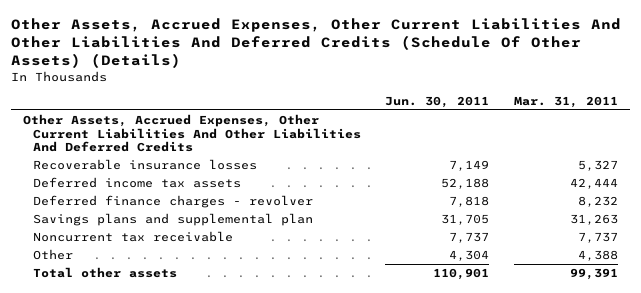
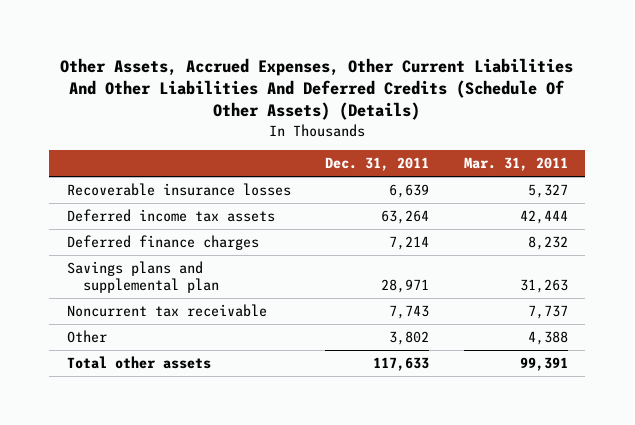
[385,95,490,108] Jun. 30, 2011 -> none
none -> [325,157,430,172] Dec. 31, 2011
[23,113,362,153] Other Assets, Accrued Expenses, Other Current Liabilities And Other Liabilities And Deferred Credits -> none
[33,194,314,208] Deferred finance charges - revolver -> [66,234,259,250] Deferred finance charges

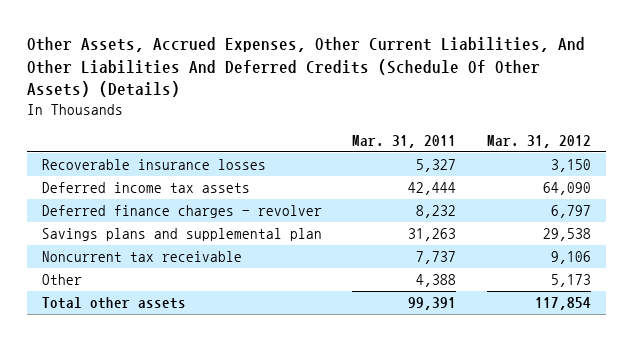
[60,57,574,121] Other Assets, Accrued Expenses, Other Current Liabilities And Other Liabilities And Deferred Credits (Schedule Of Other Assets) (Details) -> [26,37,585,98] Other Assets, Accrued Expenses, Other Current Liabilities, And Other Liabilities And Deferred Credits (Schedule Of Other Assets) (Details)
[325,157,430,172] Dec. 31, 2011 -> none
none -> [486,134,591,148] Mar. 31, 2012
[66,234,259,250] Deferred finance charges -> [41,205,322,219] Deferred finance charges - revolver

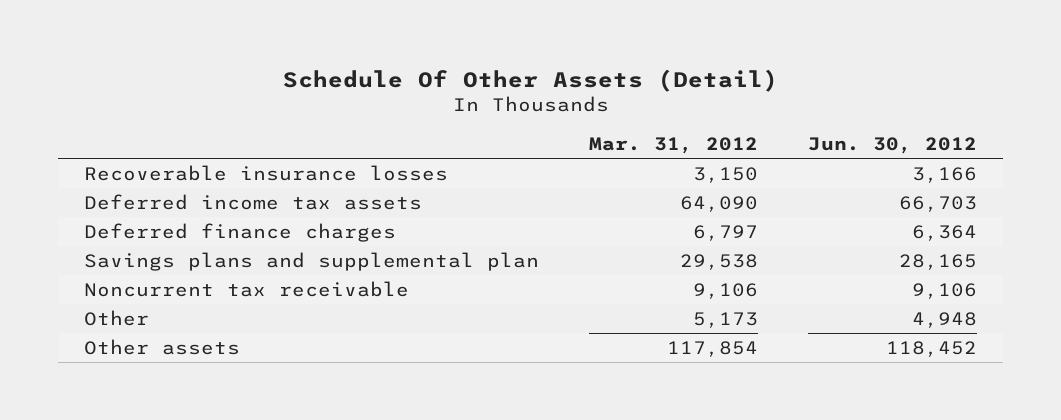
[26,37,585,98] Other Assets, Accrued Expenses, Other Current Liabilities, And Other Liabilities And Deferred Credits (Schedule Of Other Assets) (Details) -> [282,68,778,92] Schedule Of Other Assets (Detail)
[352,134,457,148] Mar. 31, 2011 -> none
none -> [808,137,978,155] Jun. 30, 2012
[41,205,322,219] Deferred finance charges - revolver -> [83,222,396,242] Deferred finance charges
[41,297,186,310] Total other assets -> [83,338,240,355] Other assets

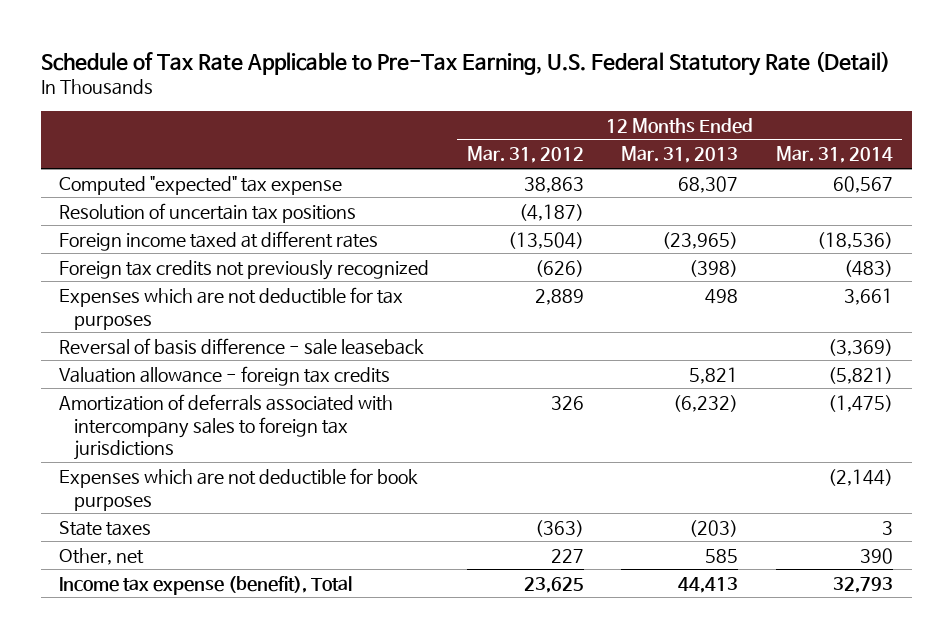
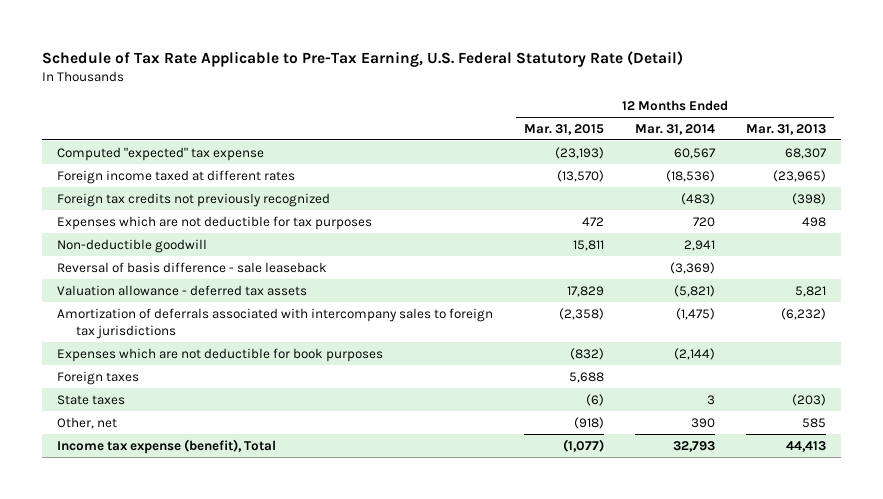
[466,146,584,164] Mar. 31, 2012 -> none
none -> [523,123,604,135] Mar. 31, 2015
[59,202,357,223] Resolution of uncertain tax positions -> none
[843,287,893,305] 3,661 -> [692,216,715,227] 720
none -> [56,238,207,253] Non-deductible goodwill
[59,365,391,386] Valuation allowance - foreign tax credits -> [56,284,307,296] Valuation allowance - deferred tax assets
none -> [56,370,139,385] Foreign taxes

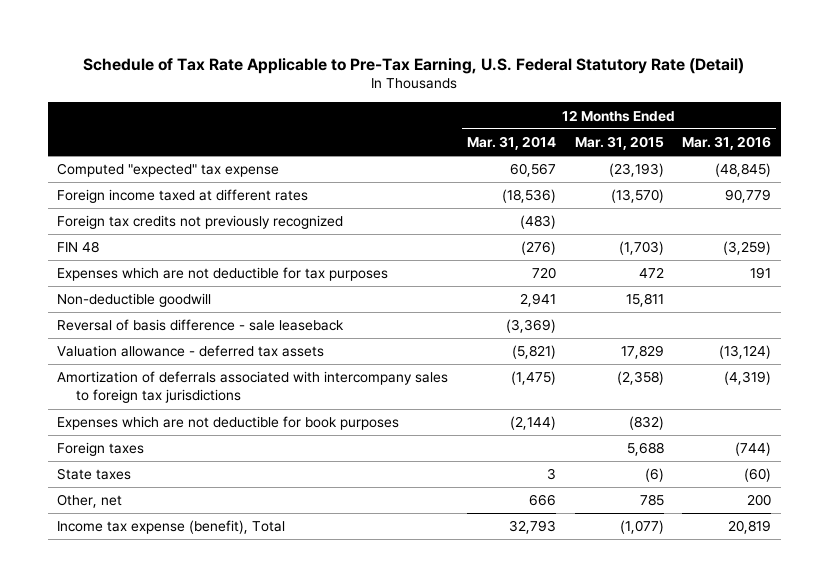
[745,123,826,135] Mar. 31, 2013 -> none
none -> [682,136,772,151] Mar. 31, 2016
none -> [57,241,100,254] FIN 48
[573,416,604,429] (918) -> [639,494,664,507] 785
[690,417,715,428] 390 -> [529,494,557,507] 666

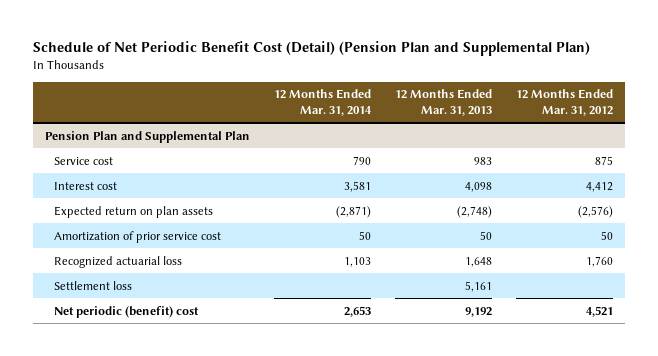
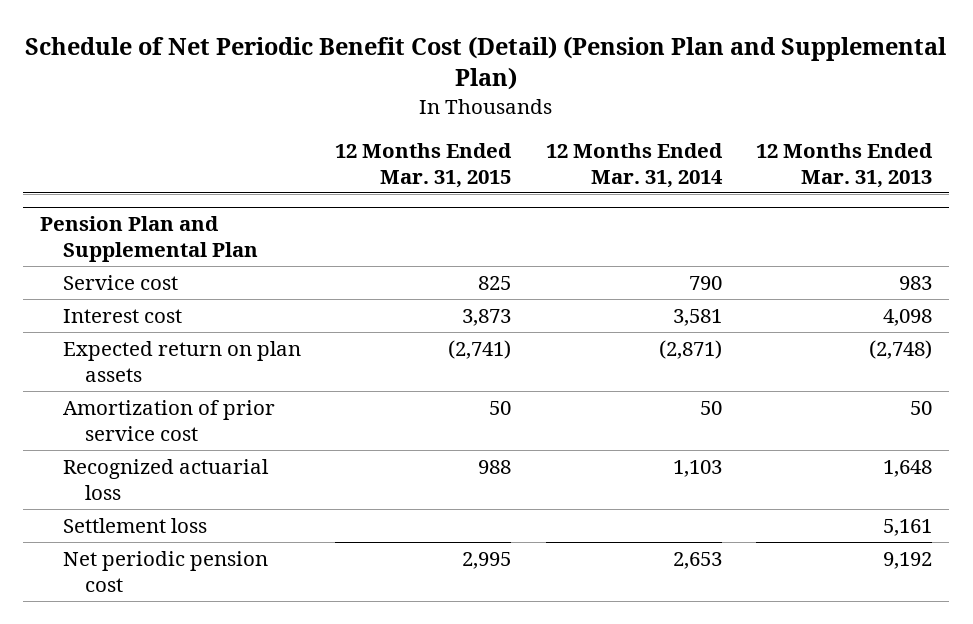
[515,89,613,116] 12 Months Ended Mar. 31, 2012 -> none
none -> [335,142,513,188] 12 Months Ended Mar. 31, 2015
[53,305,199,318] Net periodic (benefit) cost -> [62,550,268,592] Net periodic pension cost

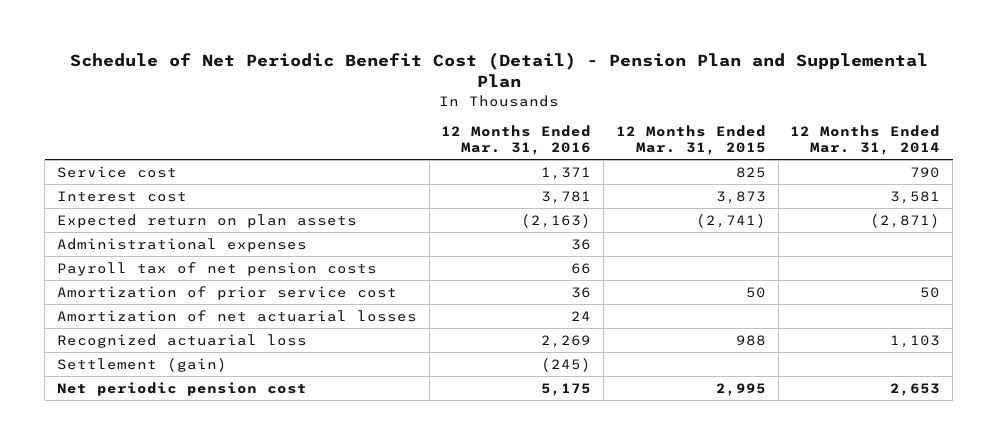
[25,35,947,91] Schedule of Net Periodic Benefit Cost (Detail) (Pension Plan and Supplemental Plan) -> [69,51,928,89] Schedule of Net Periodic Benefit Cost (Detail) - Pension Plan and Supplemental Plan
[756,142,934,188] 12 Months Ended Mar. 31, 2013 -> none
none -> [441,124,592,156] 12 Months Ended Mar. 31, 2016
[40,215,258,263] Pension Plan and Supplemental Plan -> none
none -> [56,237,307,252] Administrational expenses
none -> [56,261,377,276] Payroll tax of net pension costs
none -> [56,309,417,322] Amortization of net actuarial losses
[62,517,207,533] Settlement loss -> [56,357,227,372] Settlement (gain)

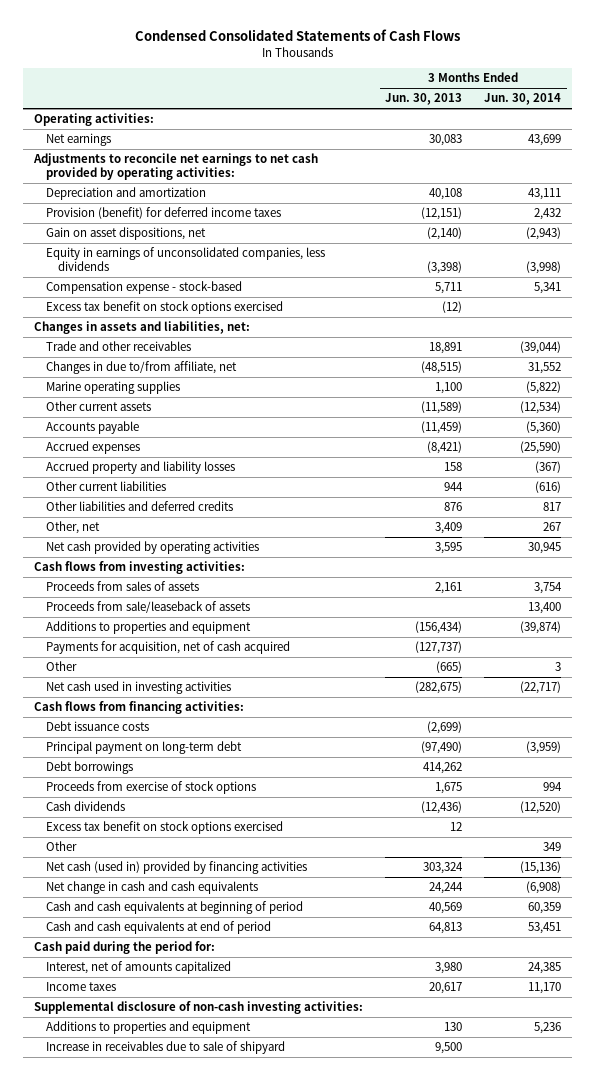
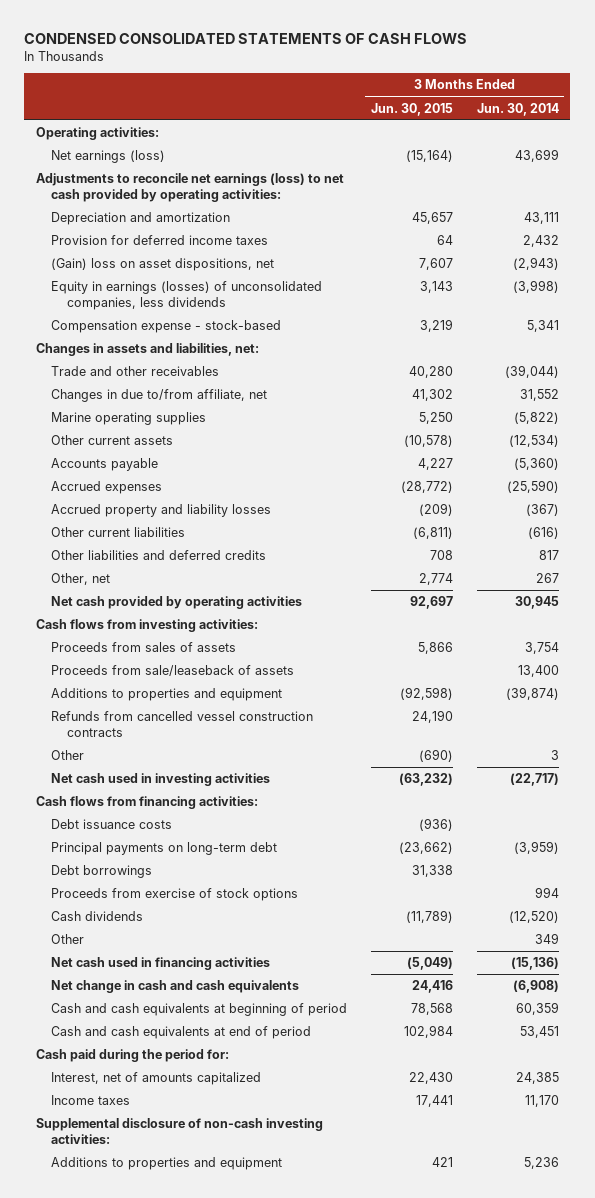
[134,29,460,42] Condensed Consolidated Statements of Cash Flows -> [24,32,468,44] CONDENSED CONSOLIDATED STATEMENTS OF CASH FLOWS
[385,93,463,106] Jun. 30, 2013 -> none
none -> [370,102,453,116] Jun. 30, 2015
[46,133,112,147] Net earnings -> [51,150,166,164] Net earnings (loss)
[33,153,319,181] Adjustments to reconcile net earnings to net cash provided by operating activities: -> [35,173,344,202] Adjustments to reconcile net earnings (loss) to net cash provided by operating activities:
[46,207,282,220] Provision (benefit) for deferred income taxes -> [51,235,269,246] Provision for deferred income taxes
[46,227,207,241] Gain on asset dispositions, net -> [51,258,275,272] (Gain) loss on asset dispositions, net
[46,247,326,272] Equity in earnings of unconsolidated companies, less dividends -> [51,281,323,310] Equity in earnings (losses) of unconsolidated companies, less dividends
[46,301,284,315] Excess tax benefit on stock options exercised -> none
[46,641,291,655] Payments for acquisition, net of cash acquired -> none
none -> [51,711,314,737] Refunds from cancelled vessel construction contracts
[46,741,243,755] Principal payment on long-term debt -> [51,842,278,856] Principal payments on long-term debt
[46,821,284,835] Excess tax benefit on stock options exercised -> none
[46,861,308,875] Net cash (used in) provided by financing activities -> [51,957,271,971] Net cash used in financing activities
[46,1041,286,1055] Increase in receivables due to sale of shipyard -> none

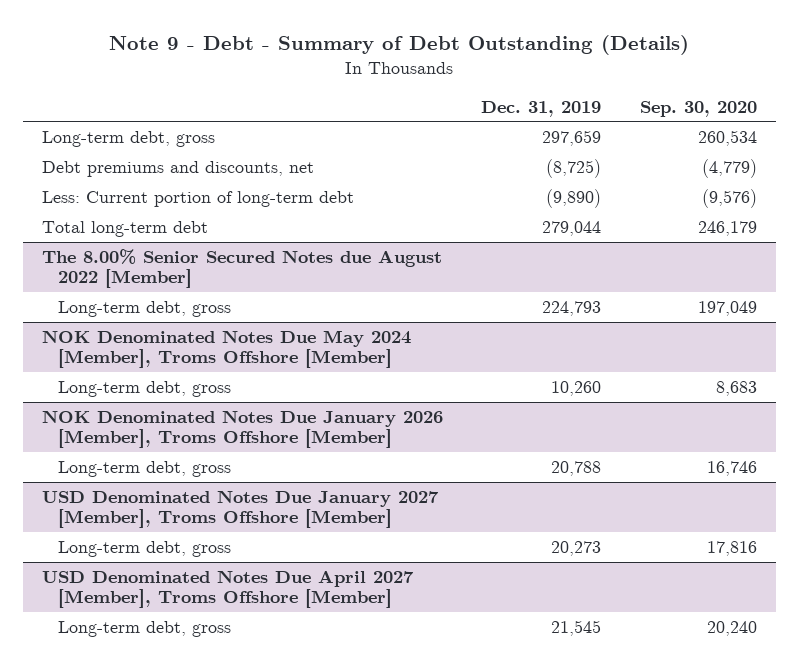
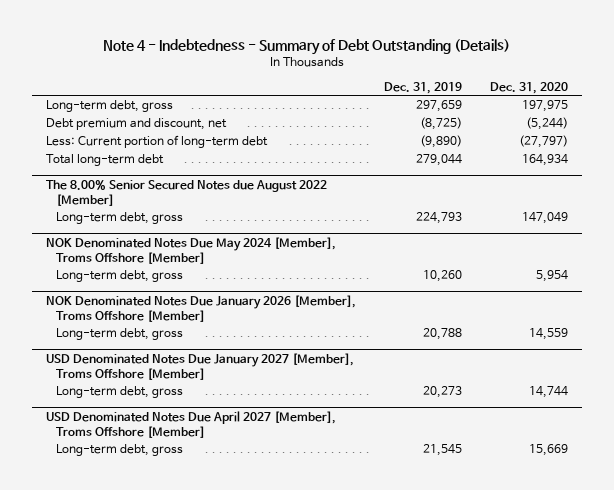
[109,35,690,56] Note 9 - Debt - Summary of Debt Outstanding (Details) -> [102,38,510,55] Note 4 - Indebtedness - Summary of Debt Outstanding (Details)
[639,100,757,117] Sep. 30, 2020 -> none
none -> [489,81,568,94] Dec. 31, 2020
[42,160,315,177] Debt premiums and discounts, net -> [45,118,227,131] Debt premium and discount, net

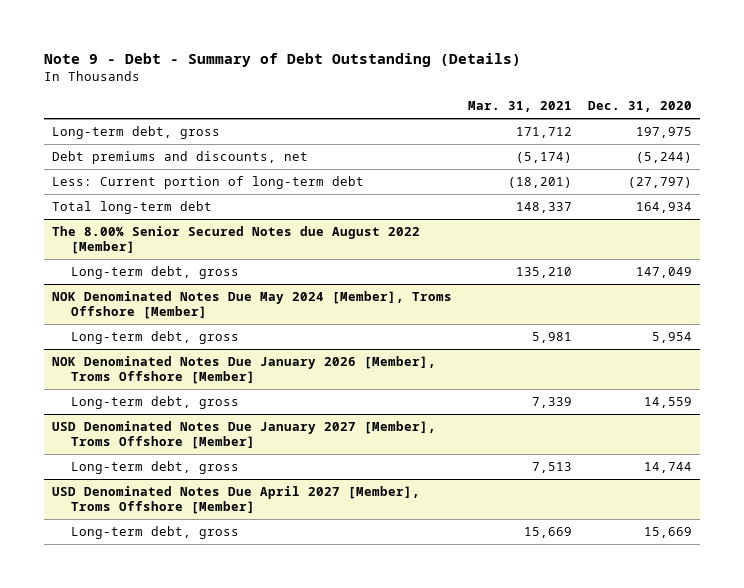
[102,38,510,55] Note 4 - Indebtedness - Summary of Debt Outstanding (Details) -> [43,52,521,67] Note 9 - Debt - Summary of Debt Outstanding (Details)
[383,81,462,94] Dec. 31, 2019 -> none
none -> [467,101,572,113] Mar. 31, 2021
[45,118,227,131] Debt premium and discount, net -> [51,151,308,165] Debt premiums and discounts, net

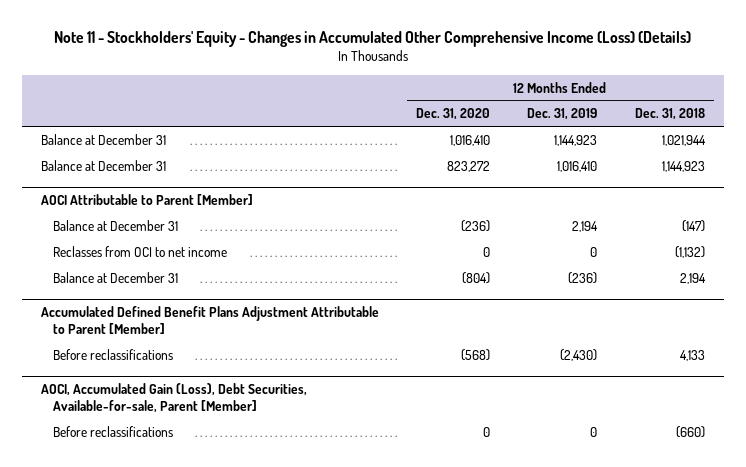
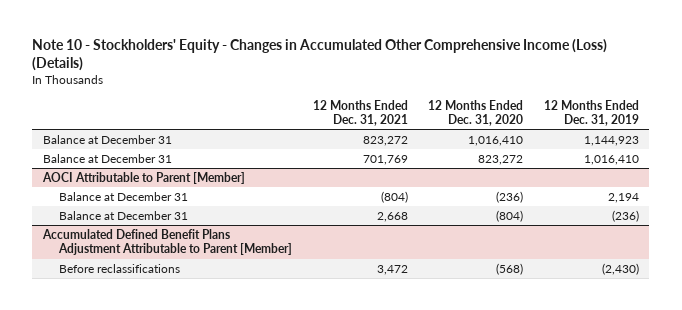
[53,31,691,48] Note 11 - Stockholders' Equity - Changes in Accumulated Other Comprehensive Income (Loss) (Details) -> [32,39,608,72] Note 10 - Stockholders' Equity - Changes in Accumulated Other Comprehensive Income (Loss) (Details)
[634,108,705,121] Dec. 31, 2018 -> none
none -> [312,99,408,126] 12 Months Ended Dec. 31, 2021
[52,245,227,257] Reclasses from OCI to net income -> none
[40,383,307,414] AOCI, Accumulated Gain (Loss), Debt Securities, Available-for-sale, Parent [Member] -> none
[52,425,173,437] Before reclassifications -> none

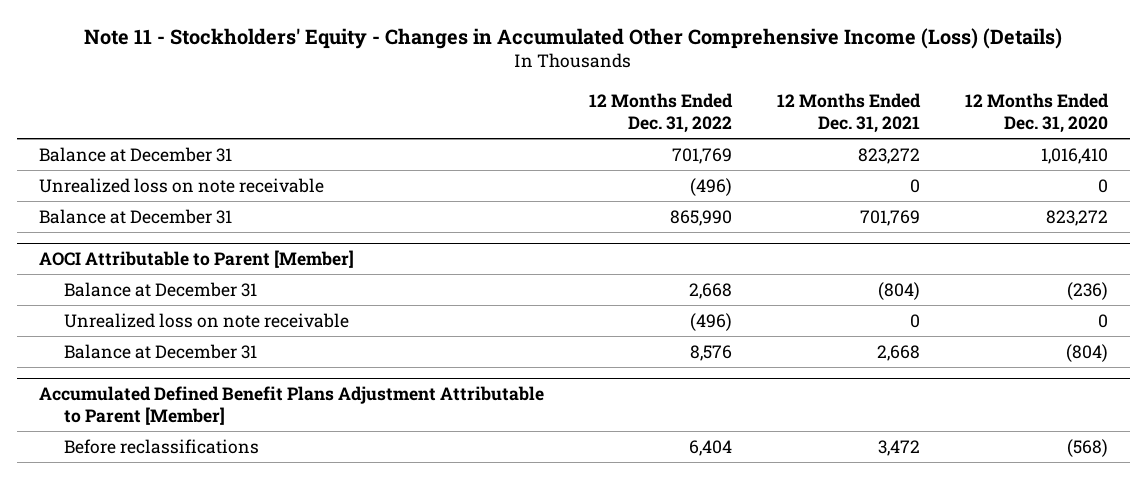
[32,39,608,72] Note 10 - Stockholders' Equity - Changes in Accumulated Other Comprehensive Income (Loss) (Details) -> [84,27,1063,49] Note 11 - Stockholders' Equity - Changes in Accumulated Other Comprehensive Income (Loss) (Details)
[544,99,640,126] 12 Months Ended Dec. 31, 2019 -> none
none -> [588,92,733,133] 12 Months Ended Dec. 31, 2022
none -> [38,178,324,194] Unrealized loss on note receivable
none -> [63,313,349,329] Unrealized loss on note receivable

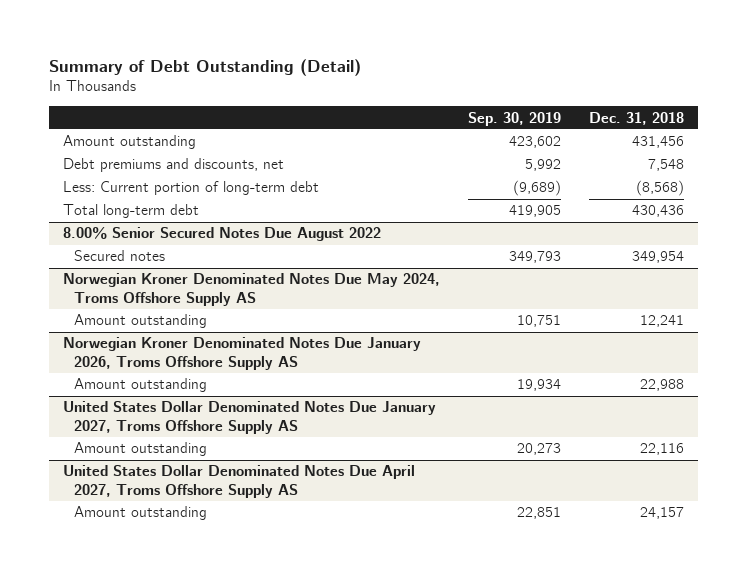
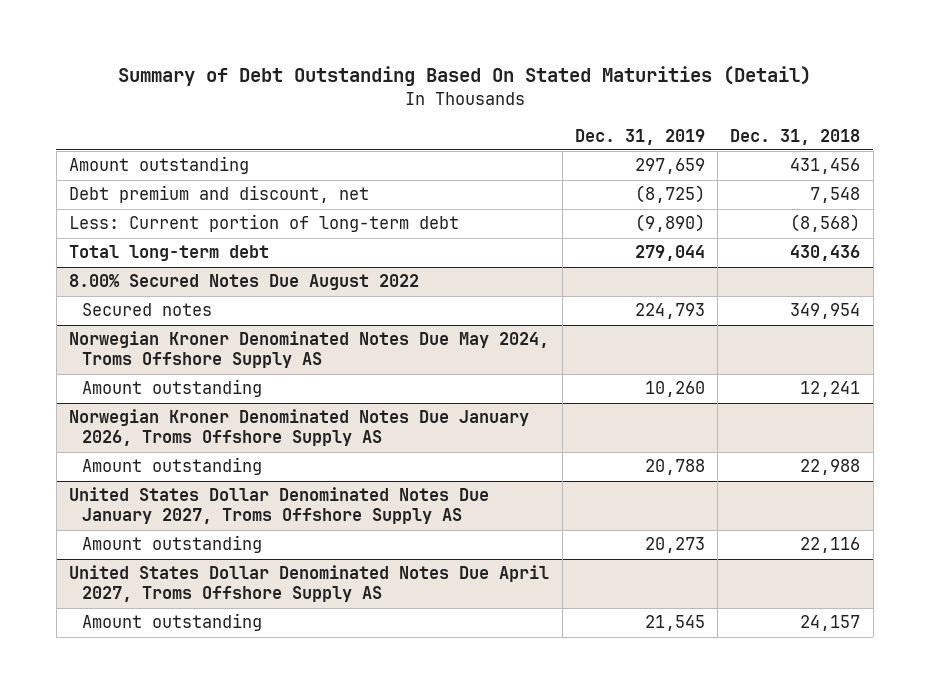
[48,58,361,76] Summary of Debt Outstanding (Detail) -> [117,66,811,87] Summary of Debt Outstanding Based On Stated Maturities (Detail)
[468,111,562,126] Sep. 30, 2019 -> none
none -> [574,128,705,145] Dec. 31, 2019
[62,158,284,173] Debt premiums and discounts, net -> [69,185,370,204] Debt premium and discount, net
[62,227,381,242] 8.00% Senior Secured Notes Due August 2022 -> [69,274,420,291] 8.00% Secured Notes Due August 2022

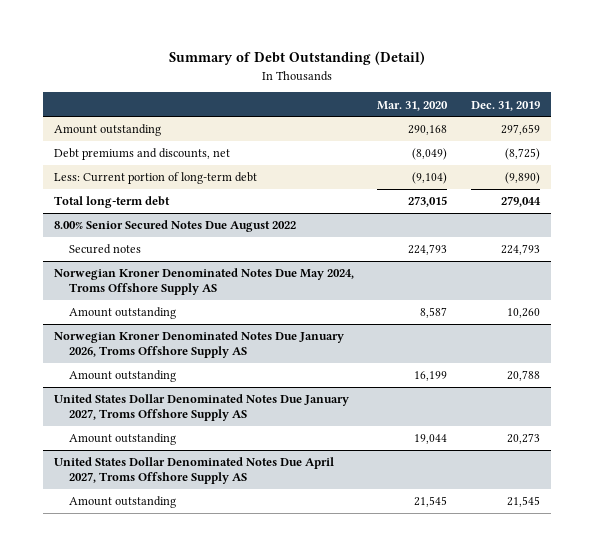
[117,66,811,87] Summary of Debt Outstanding Based On Stated Maturities (Detail) -> [168,51,425,66] Summary of Debt Outstanding (Detail)
[730,128,861,145] Dec. 31, 2018 -> none
none -> [377,100,449,111] Mar. 31, 2020
[69,185,370,204] Debt premium and discount, net -> [54,148,231,161] Debt premiums and discounts, net
[69,274,420,291] 8.00% Secured Notes Due August 2022 -> [54,220,297,233] 8.00% Senior Secured Notes Due August 2022

